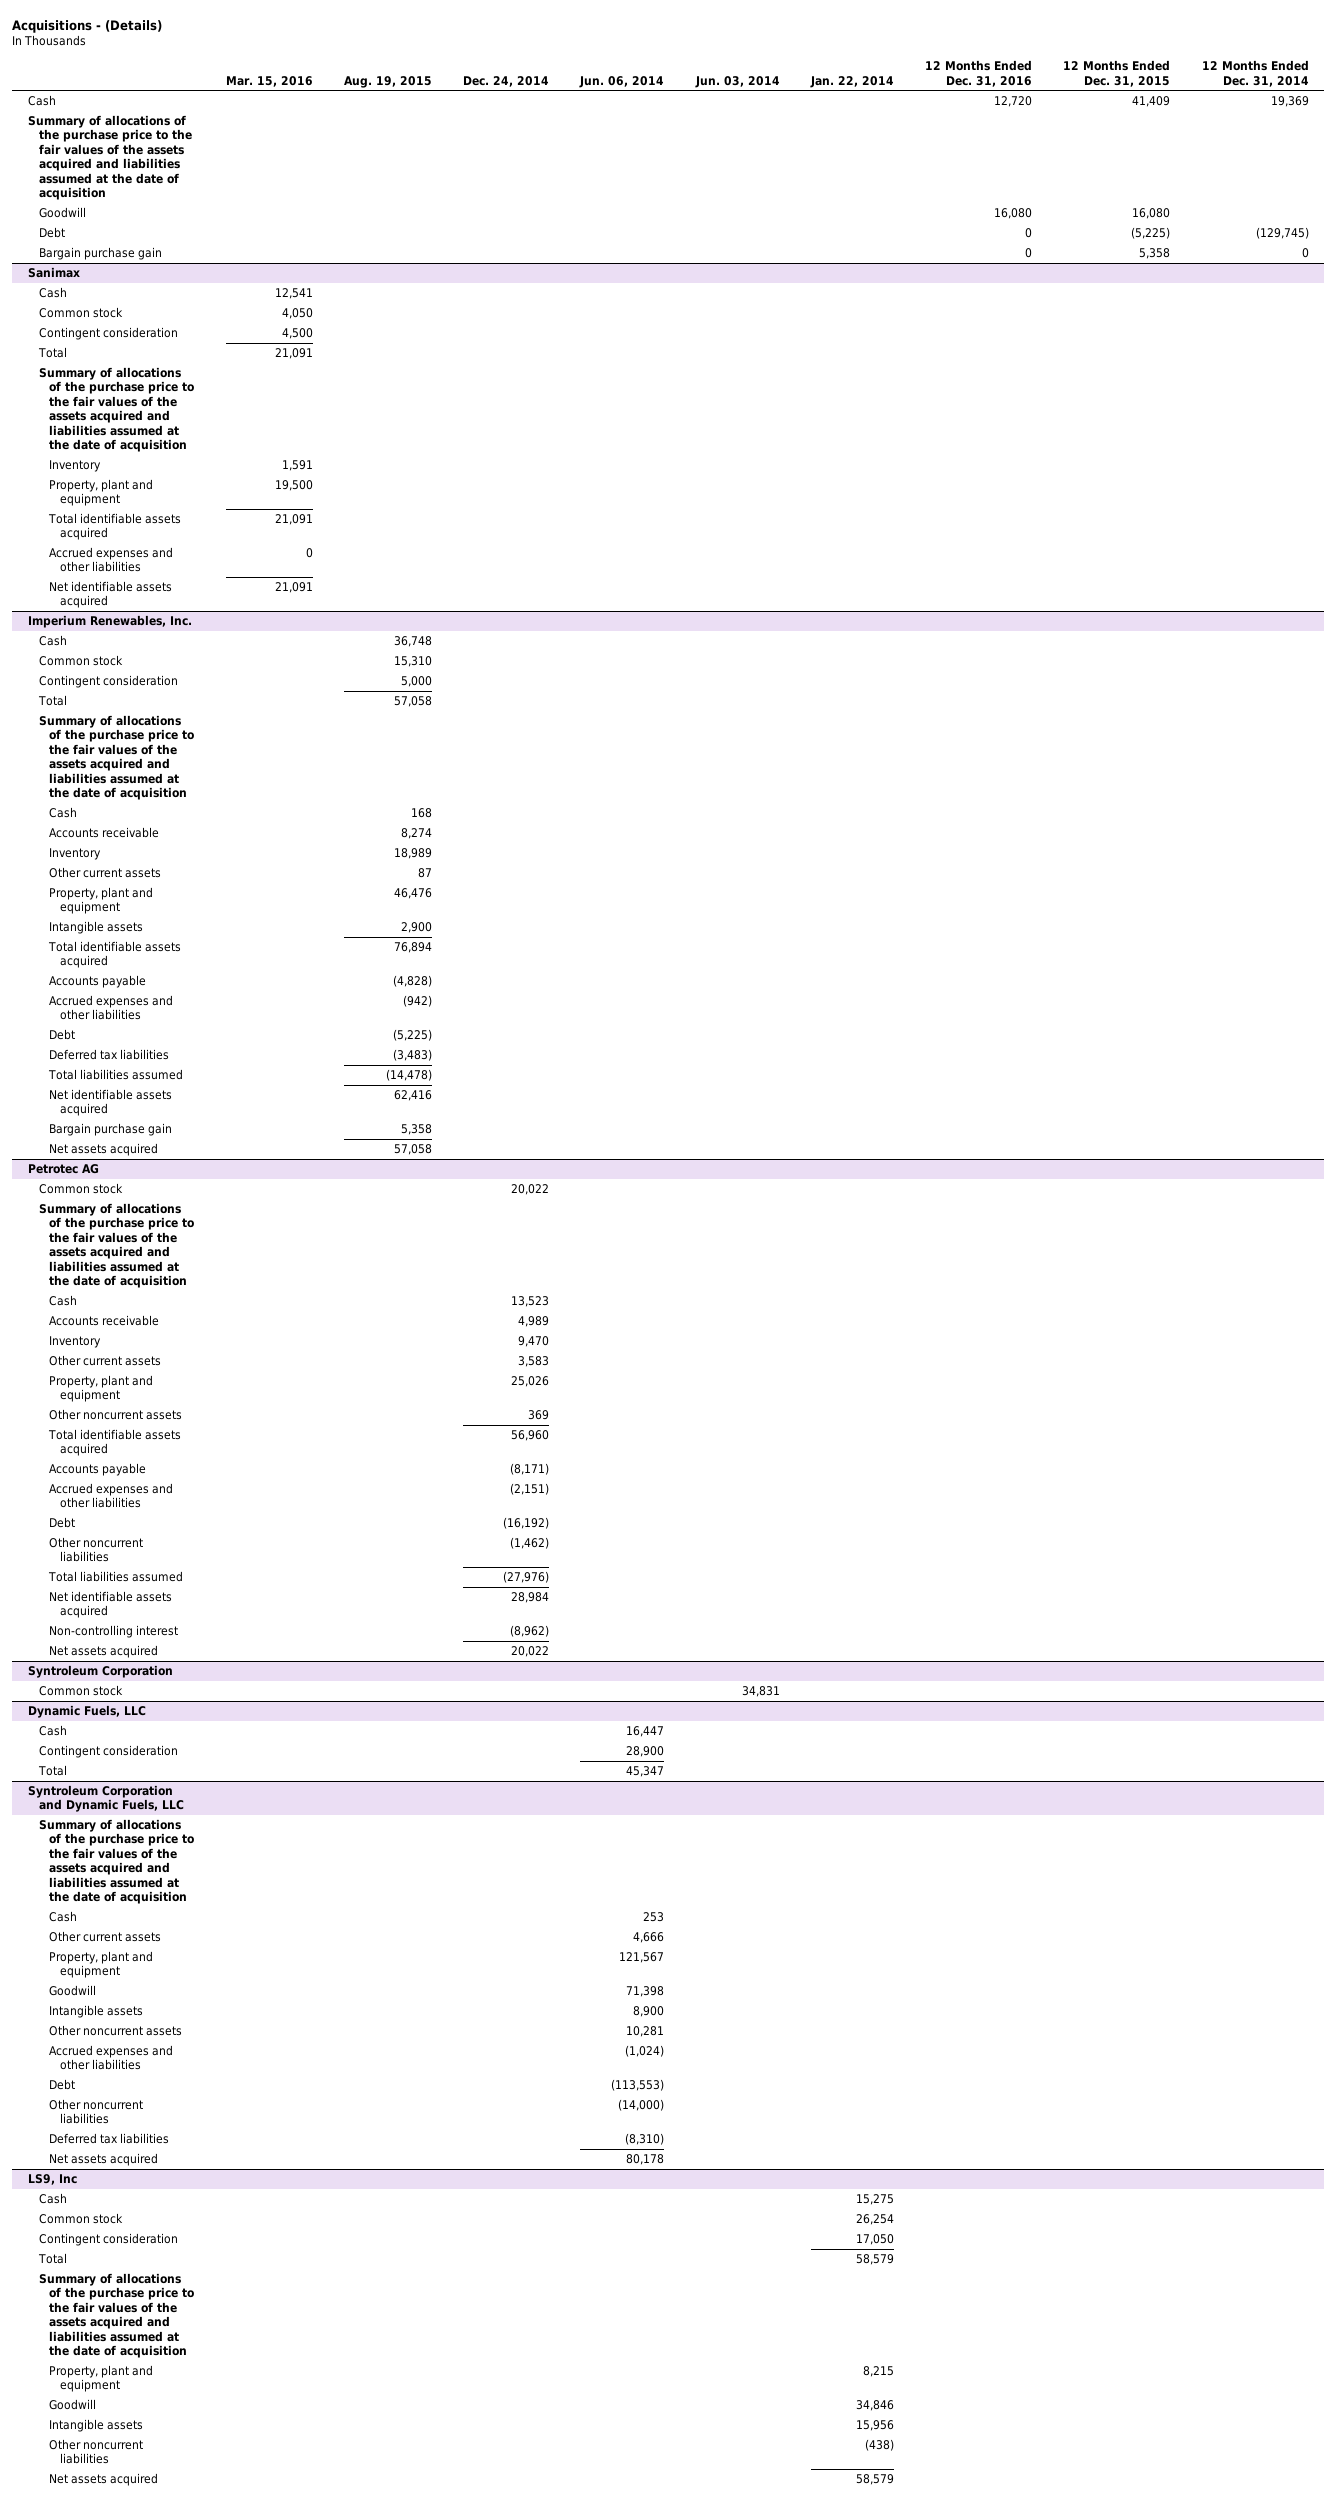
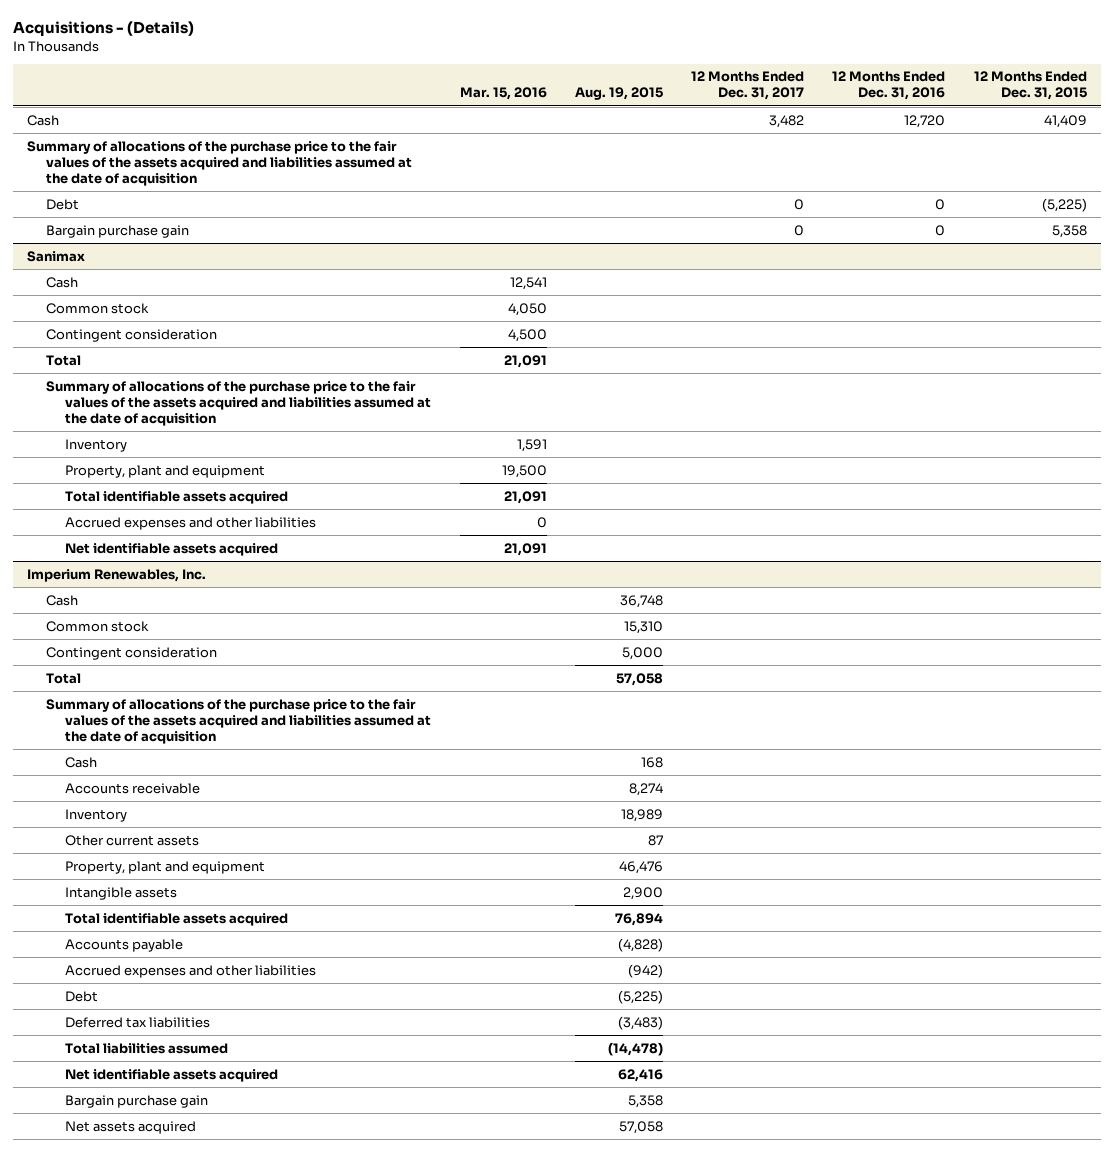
[463,75,550,87] Dec. 24, 2014 -> none
[579,75,665,88] Jun. 06, 2014 -> none
[694,75,780,88] Jun. 03, 2014 -> none
[809,75,894,88] Jan. 22, 2014 -> none
[1201,60,1309,87] 12 Months Ended Dec. 31, 2014 -> none
none -> [691,71,805,101] 12 Months Ended Dec. 31, 2017
[38,206,86,218] Goodwill -> none
[27,1163,99,1174] Petrotec AG -> none
[38,1182,123,1194] Common stock -> none
[38,1202,195,1289] Summary of allocations of the purchase price to the fair values of the assets acquired and liabilities assumed at the date of acquisition -> none
[49,1294,78,1306] Cash -> none
[49,1314,160,1326] Accounts receivable -> none
[49,1335,102,1348] Inventory -> none
[49,1354,162,1366] Other current assets -> none
[49,1374,154,1403] Property, plant and equipment -> none
[49,1408,183,1420] Other noncurrent assets -> none
[48,1428,182,1457] Total identifiable assets acquired -> none
[49,1462,147,1476] Accounts payable -> none
[49,1482,174,1509] Accrued expenses and other liabilities -> none
[49,1516,76,1528] Debt -> none
[49,1536,144,1563] Other noncurrent liabilities -> none
[48,1570,184,1582] Total liabilities assumed -> none
[49,1590,173,1619] Net identifiable assets acquired -> none
[49,1624,179,1638] Non-controlling interest -> none
[49,1644,159,1658] Net assets acquired -> none
[27,1664,173,1678] Syntroleum Corporation -> none
[38,1684,123,1696] Common stock -> none
[27,1704,146,1718] Dynamic Fuels, LLC -> none
[38,1724,67,1736] Cash -> none
[38,1744,178,1758] Contingent consideration -> none
[37,1764,67,1776] Total -> none
[27,1784,184,1813] Syntroleum Corporation and Dynamic Fuels, LLC -> none
[38,1818,195,1905] Summary of allocations of the purchase price to the fair values of the assets acquired and liabilities assumed at the date of acquisition -> none
[49,1910,78,1922] Cash -> none
[49,1930,162,1942] Other current assets -> none
[49,1950,154,1979] Property, plant and equipment -> none
[49,1984,97,1996] Goodwill -> none
[49,2004,144,2018] Intangible assets -> none
[49,2024,183,2036] Other noncurrent assets -> none
[49,2044,174,2071] Accrued expenses and other liabilities -> none
[49,2078,76,2090] Debt -> none
[49,2098,144,2125] Other noncurrent liabilities -> none
[49,2132,170,2144] Deferred tax liabilities -> none
[49,2152,159,2166] Net assets acquired -> none
[27,2173,77,2185] LS9, Inc -> none
[38,2192,67,2204] Cash -> none
[38,2212,123,2224] Common stock -> none
[38,2232,178,2246] Contingent consideration -> none
[37,2252,67,2264] Total -> none
[38,2272,195,2359] Summary of allocations of the purchase price to the fair values of the assets acquired and liabilities assumed at the date of acquisition -> none
[49,2364,154,2393] Property, plant and equipment -> none
[49,2398,97,2410] Goodwill -> none
[49,2418,144,2432] Intangible assets -> none
[49,2438,144,2465] Other noncurrent liabilities -> none
[49,2472,159,2486] Net assets acquired -> none

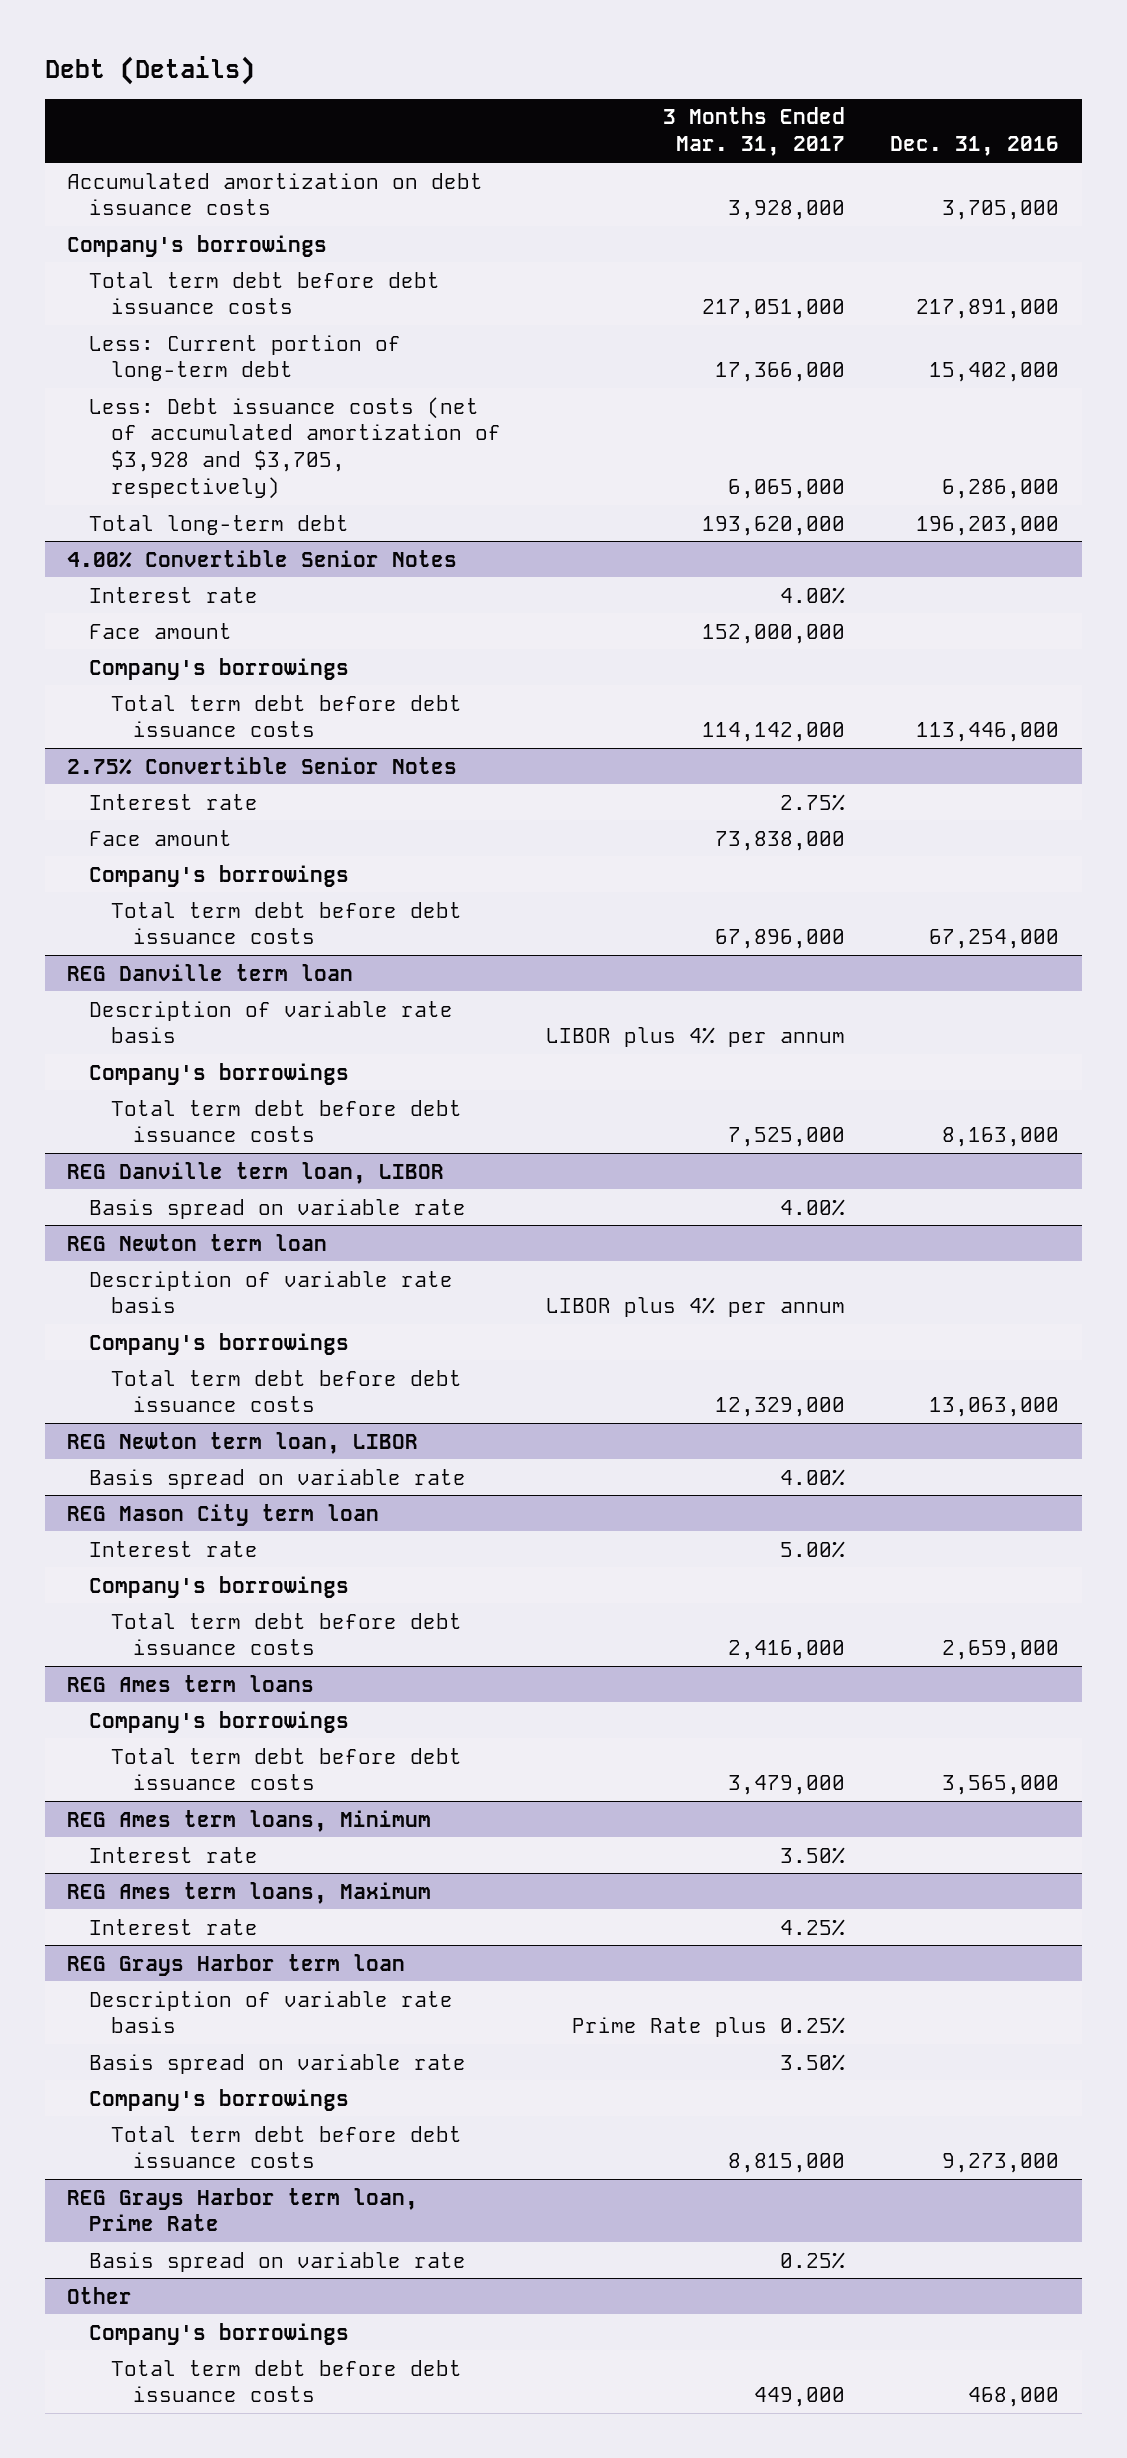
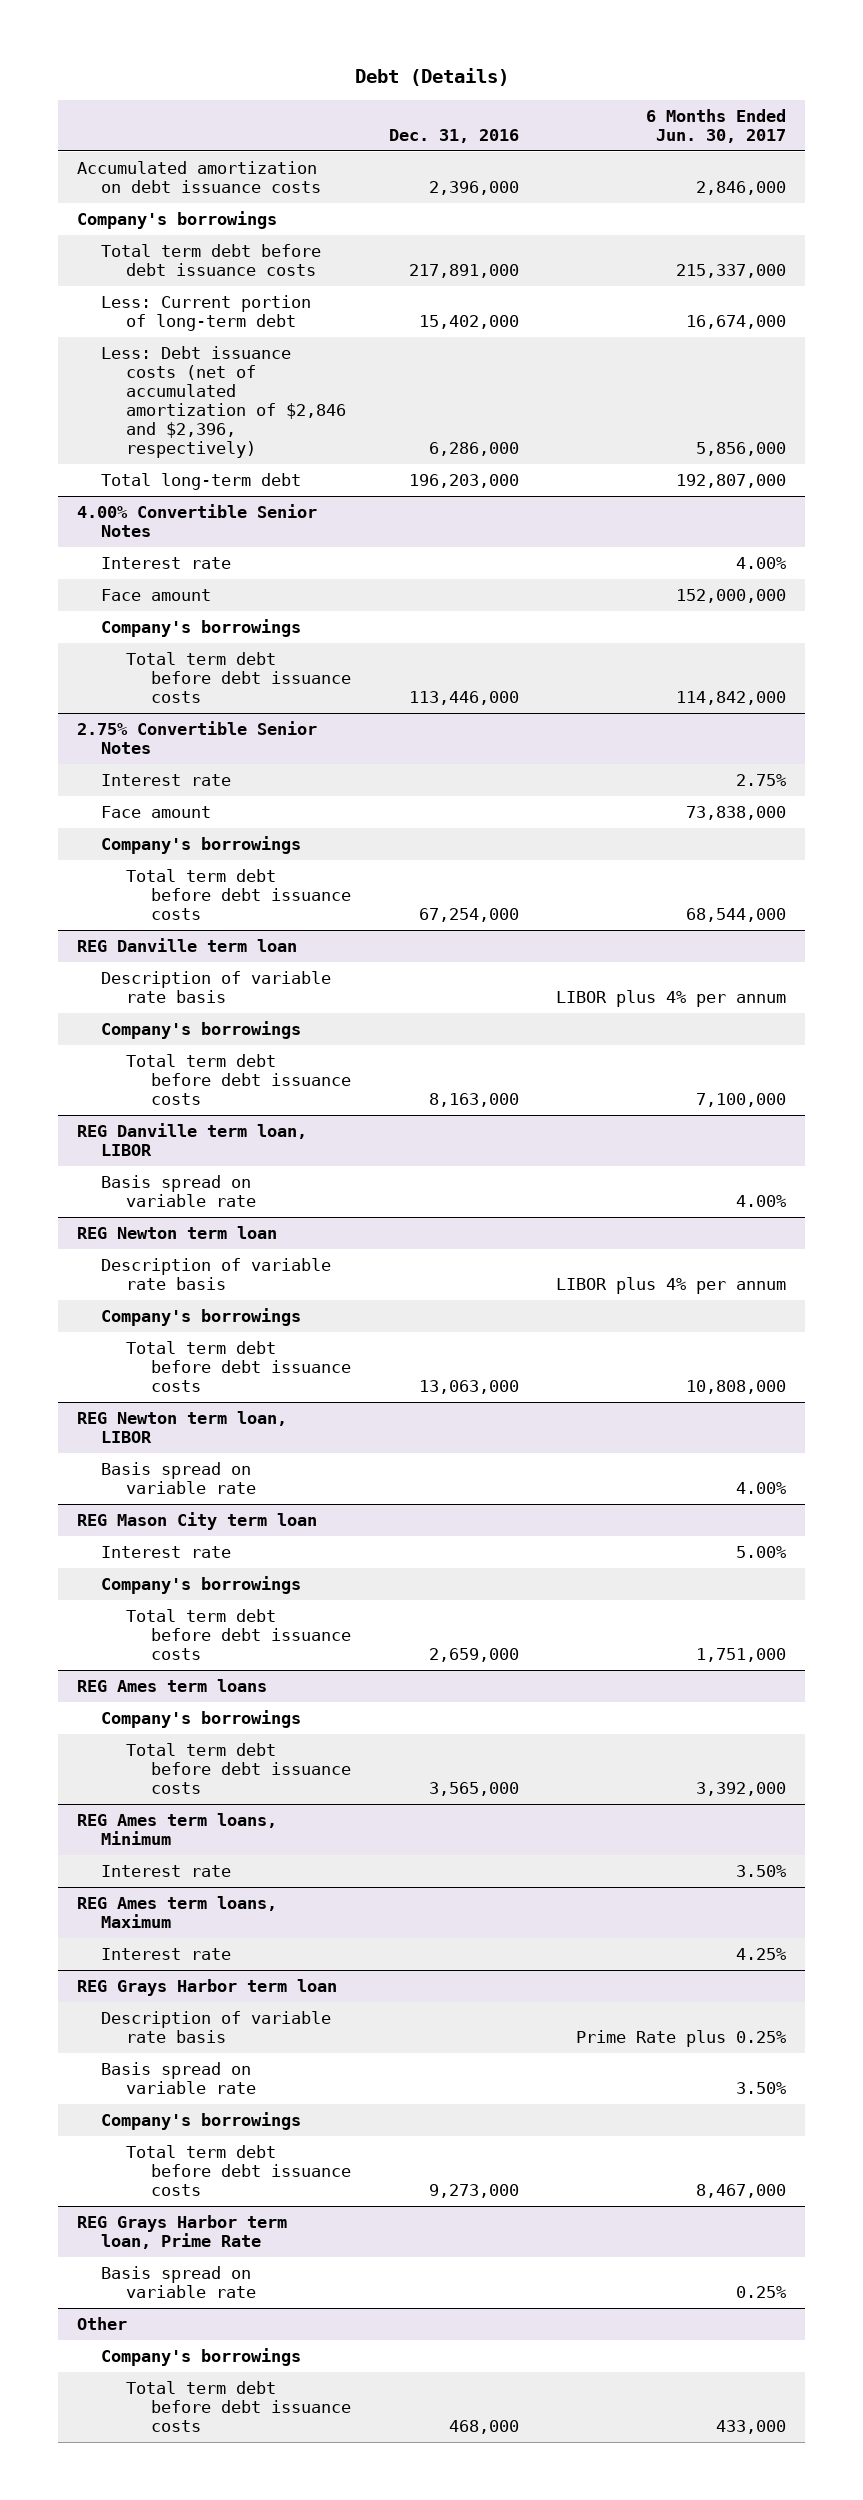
[663,107,846,157] 3 Months Ended Mar. 31, 2017 -> none
none -> [646,108,787,143] 6 Months Ended Jun. 30, 2017
[942,200,1060,221] 3,705,000 -> [428,180,519,195] 2,396,000
[89,396,502,500] Less: Debt issuance costs (net of accumulated amortization of $3,928 and $3,705, respectively) -> [101,345,347,459] Less: Debt issuance costs (net of accumulated amortization of $2,846 and $2,396, respectively)

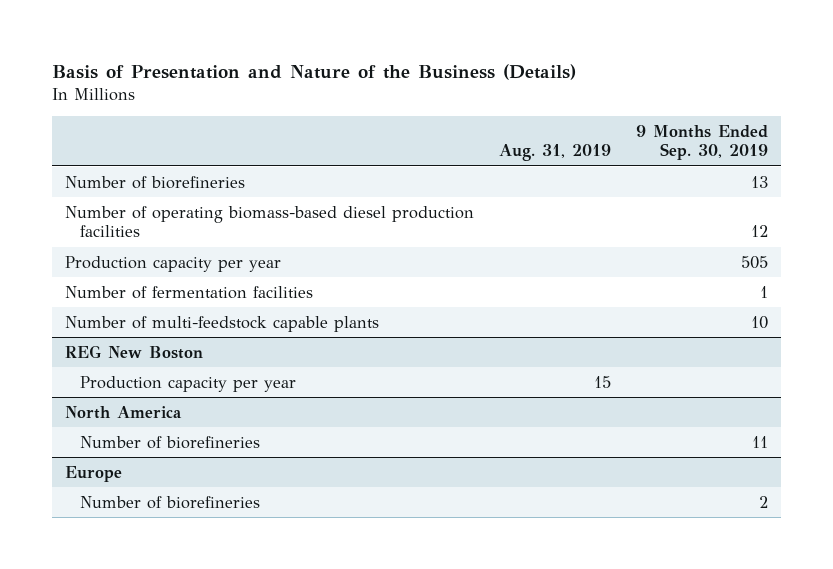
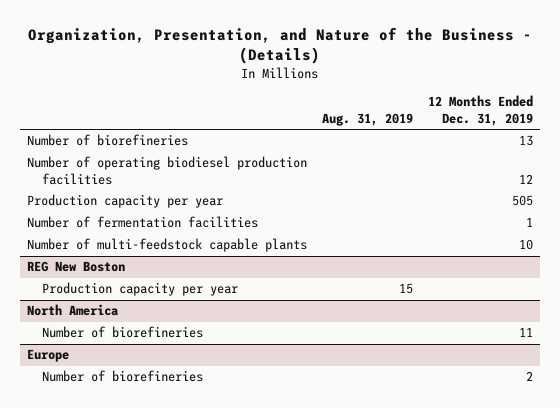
[52,63,577,80] Basis of Presentation and Nature of the Business (Details) -> [28,26,533,65] Organization, Presentation, and Nature of the Business - (Details)
[636,124,769,161] 9 Months Ended Sep. 30, 2019 -> none
none -> [427,95,533,126] 12 Months Ended Dec. 31, 2019
[64,205,474,238] Number of operating biomass-based diesel production facilities -> [27,156,308,186] Number of operating biodiesel production facilities

